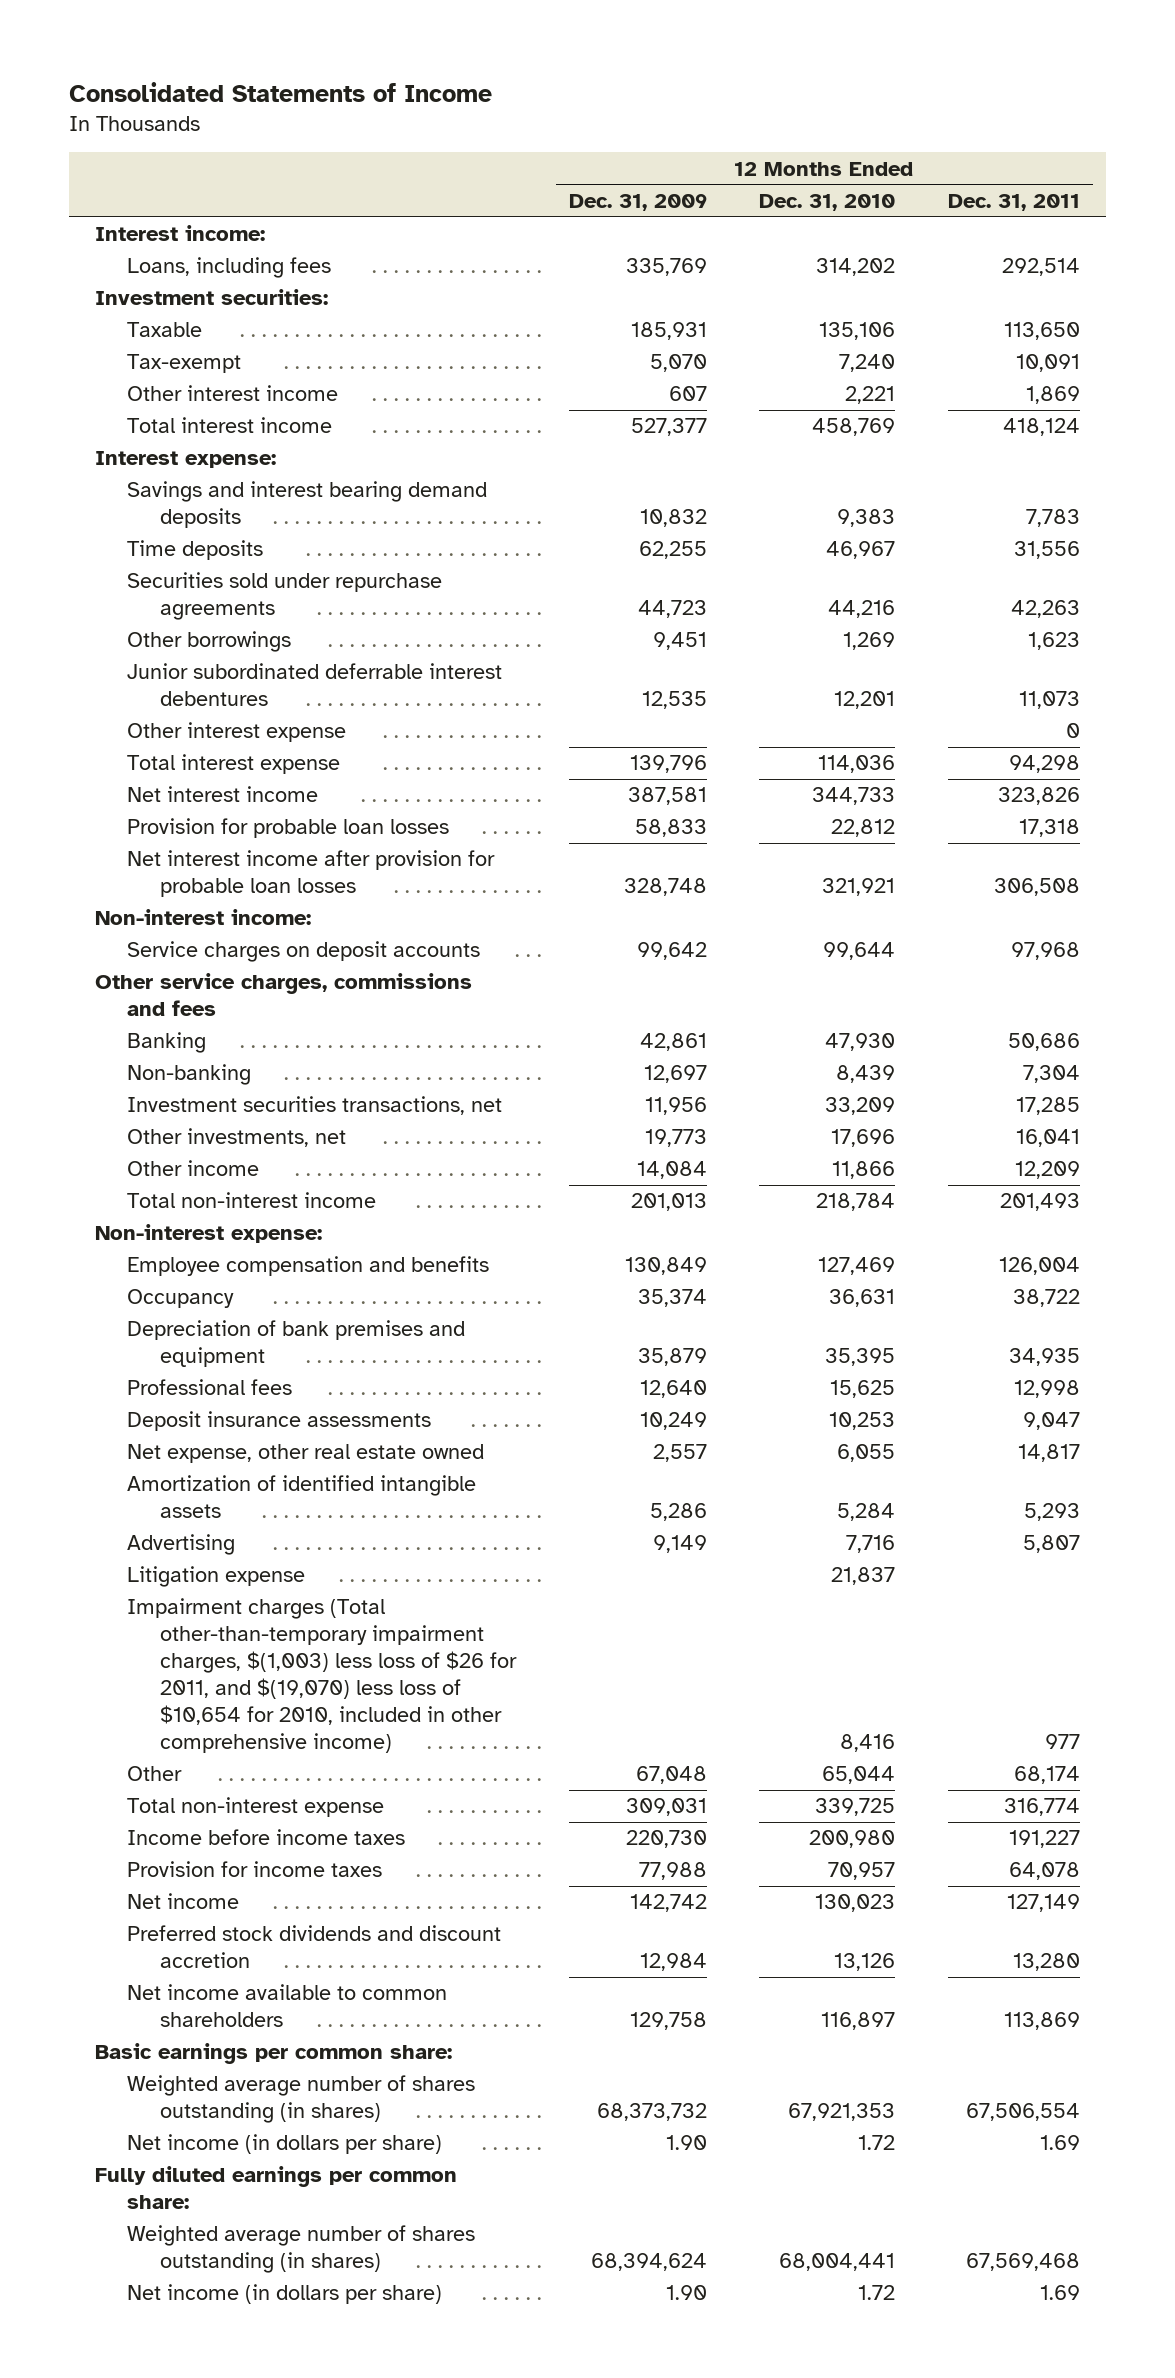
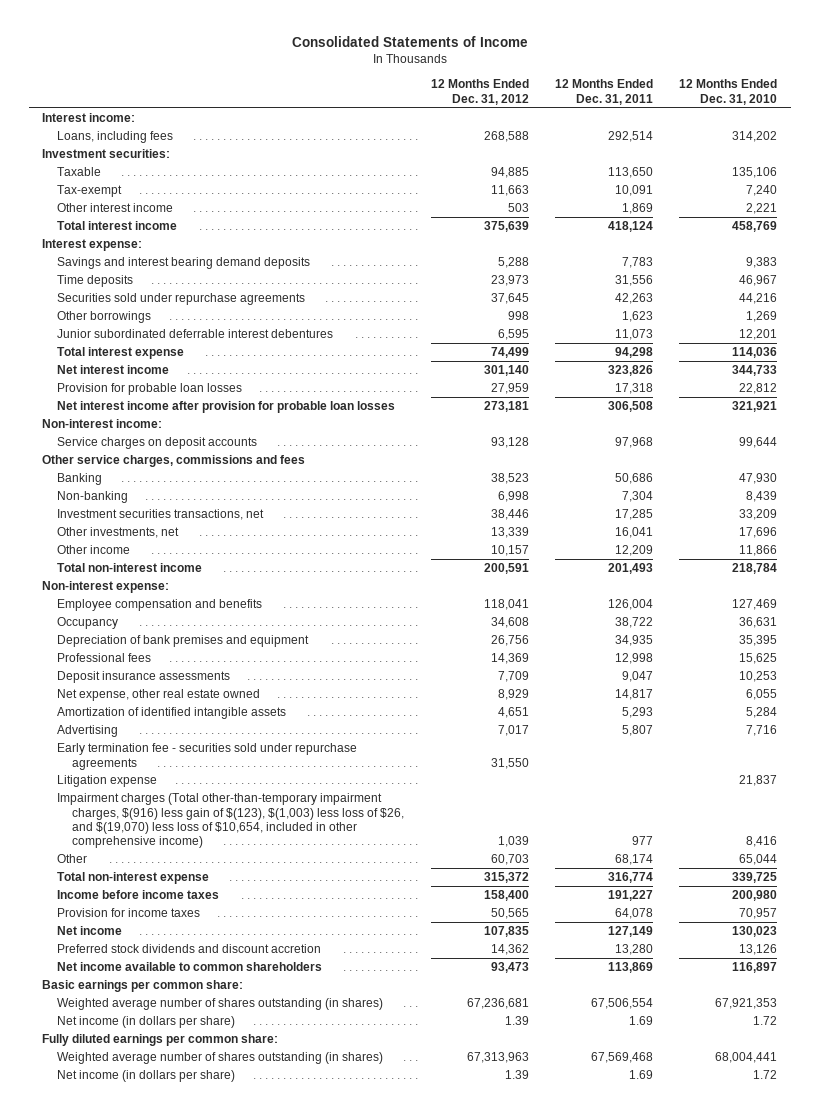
[568,194,707,212] Dec. 31, 2009 -> none
none -> [430,79,529,105] 12 Months Ended Dec. 31, 2012
[127,722,347,743] Other interest expense -> none
none -> [57,743,358,770] Early termination fee - securities sold under repurchase agreements
[127,1598,518,1754] Impairment charges (Total other-than-temporary impairment charges, $(1,003) less loss of $26 for 2011, and $(19,070) less loss of $10,654 for 2010, included in other comprehensive income) -> [57,793,405,849] Impairment charges (Total other-than-temporary impairment charges, $(916) less gain of $(123), $(1,003) less loss of $26, and $(19,070) less loss of $10,654, included in other comprehensive income)

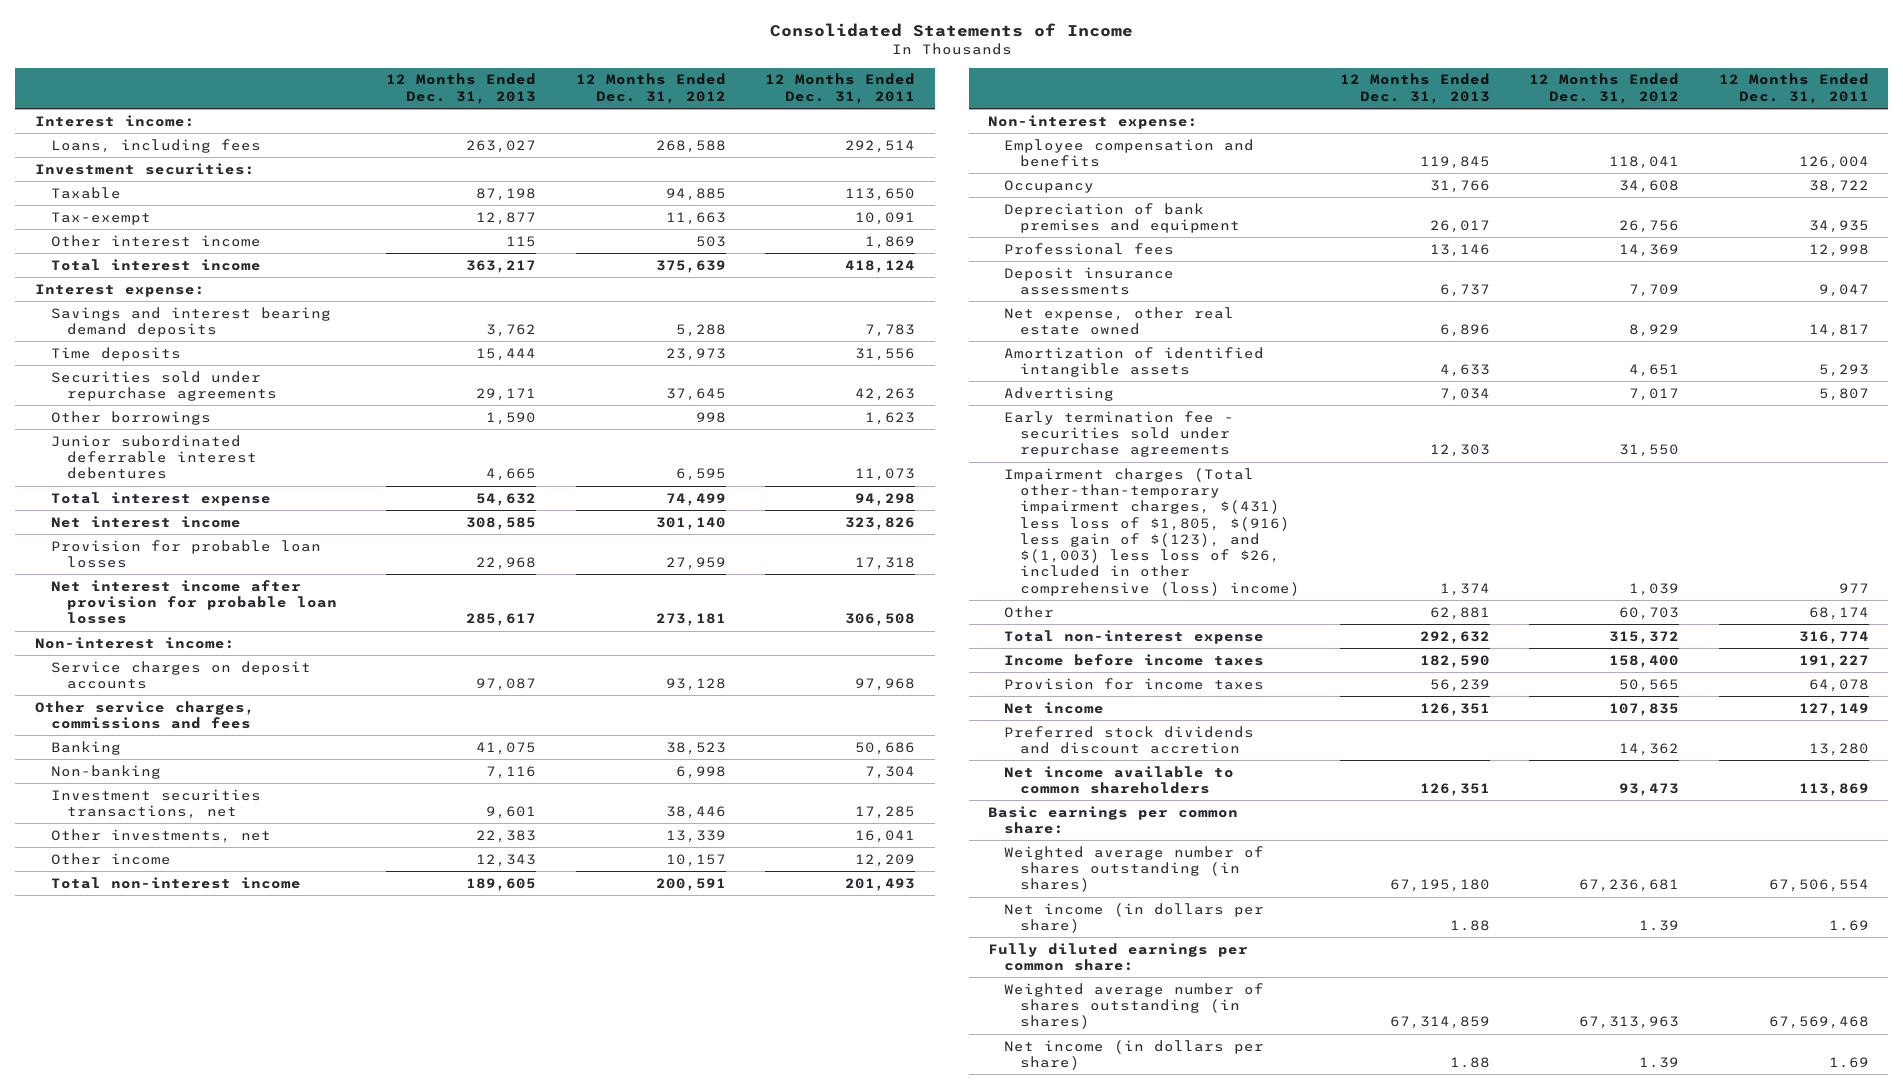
[679,79,778,105] 12 Months Ended Dec. 31, 2010 -> none
none -> [386,73,537,104] 12 Months Ended Dec. 31, 2013
[57,775,158,788] Litigation expense -> none
[57,793,405,849] Impairment charges (Total other-than-temporary impairment charges, $(916) less gain of $(123), $(1,003) less loss of $26, and $(19,070) less loss of $10,654, included in other comprehensive income) -> [1004,467,1301,596] Impairment charges (Total other-than-temporary impairment charges, $(431) less loss of $1,805, $(916) less gain of $(123), and $(1,003) less loss of $26, included in other comprehensive (loss) income)

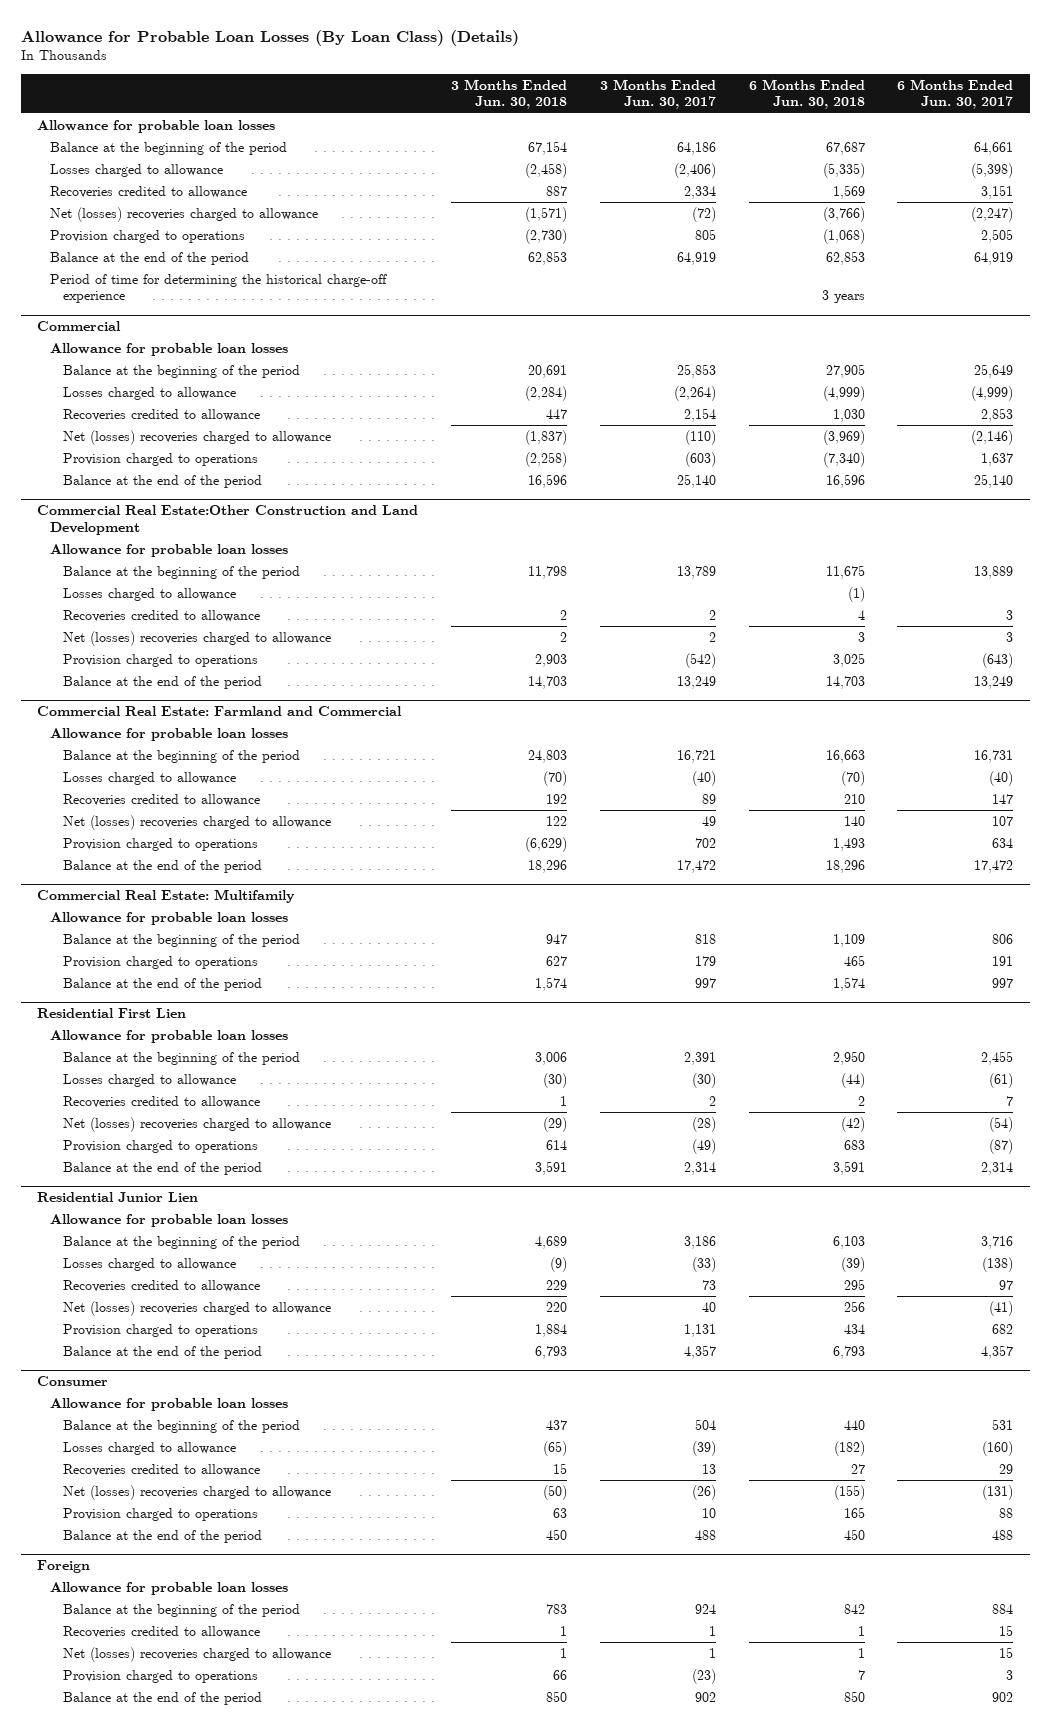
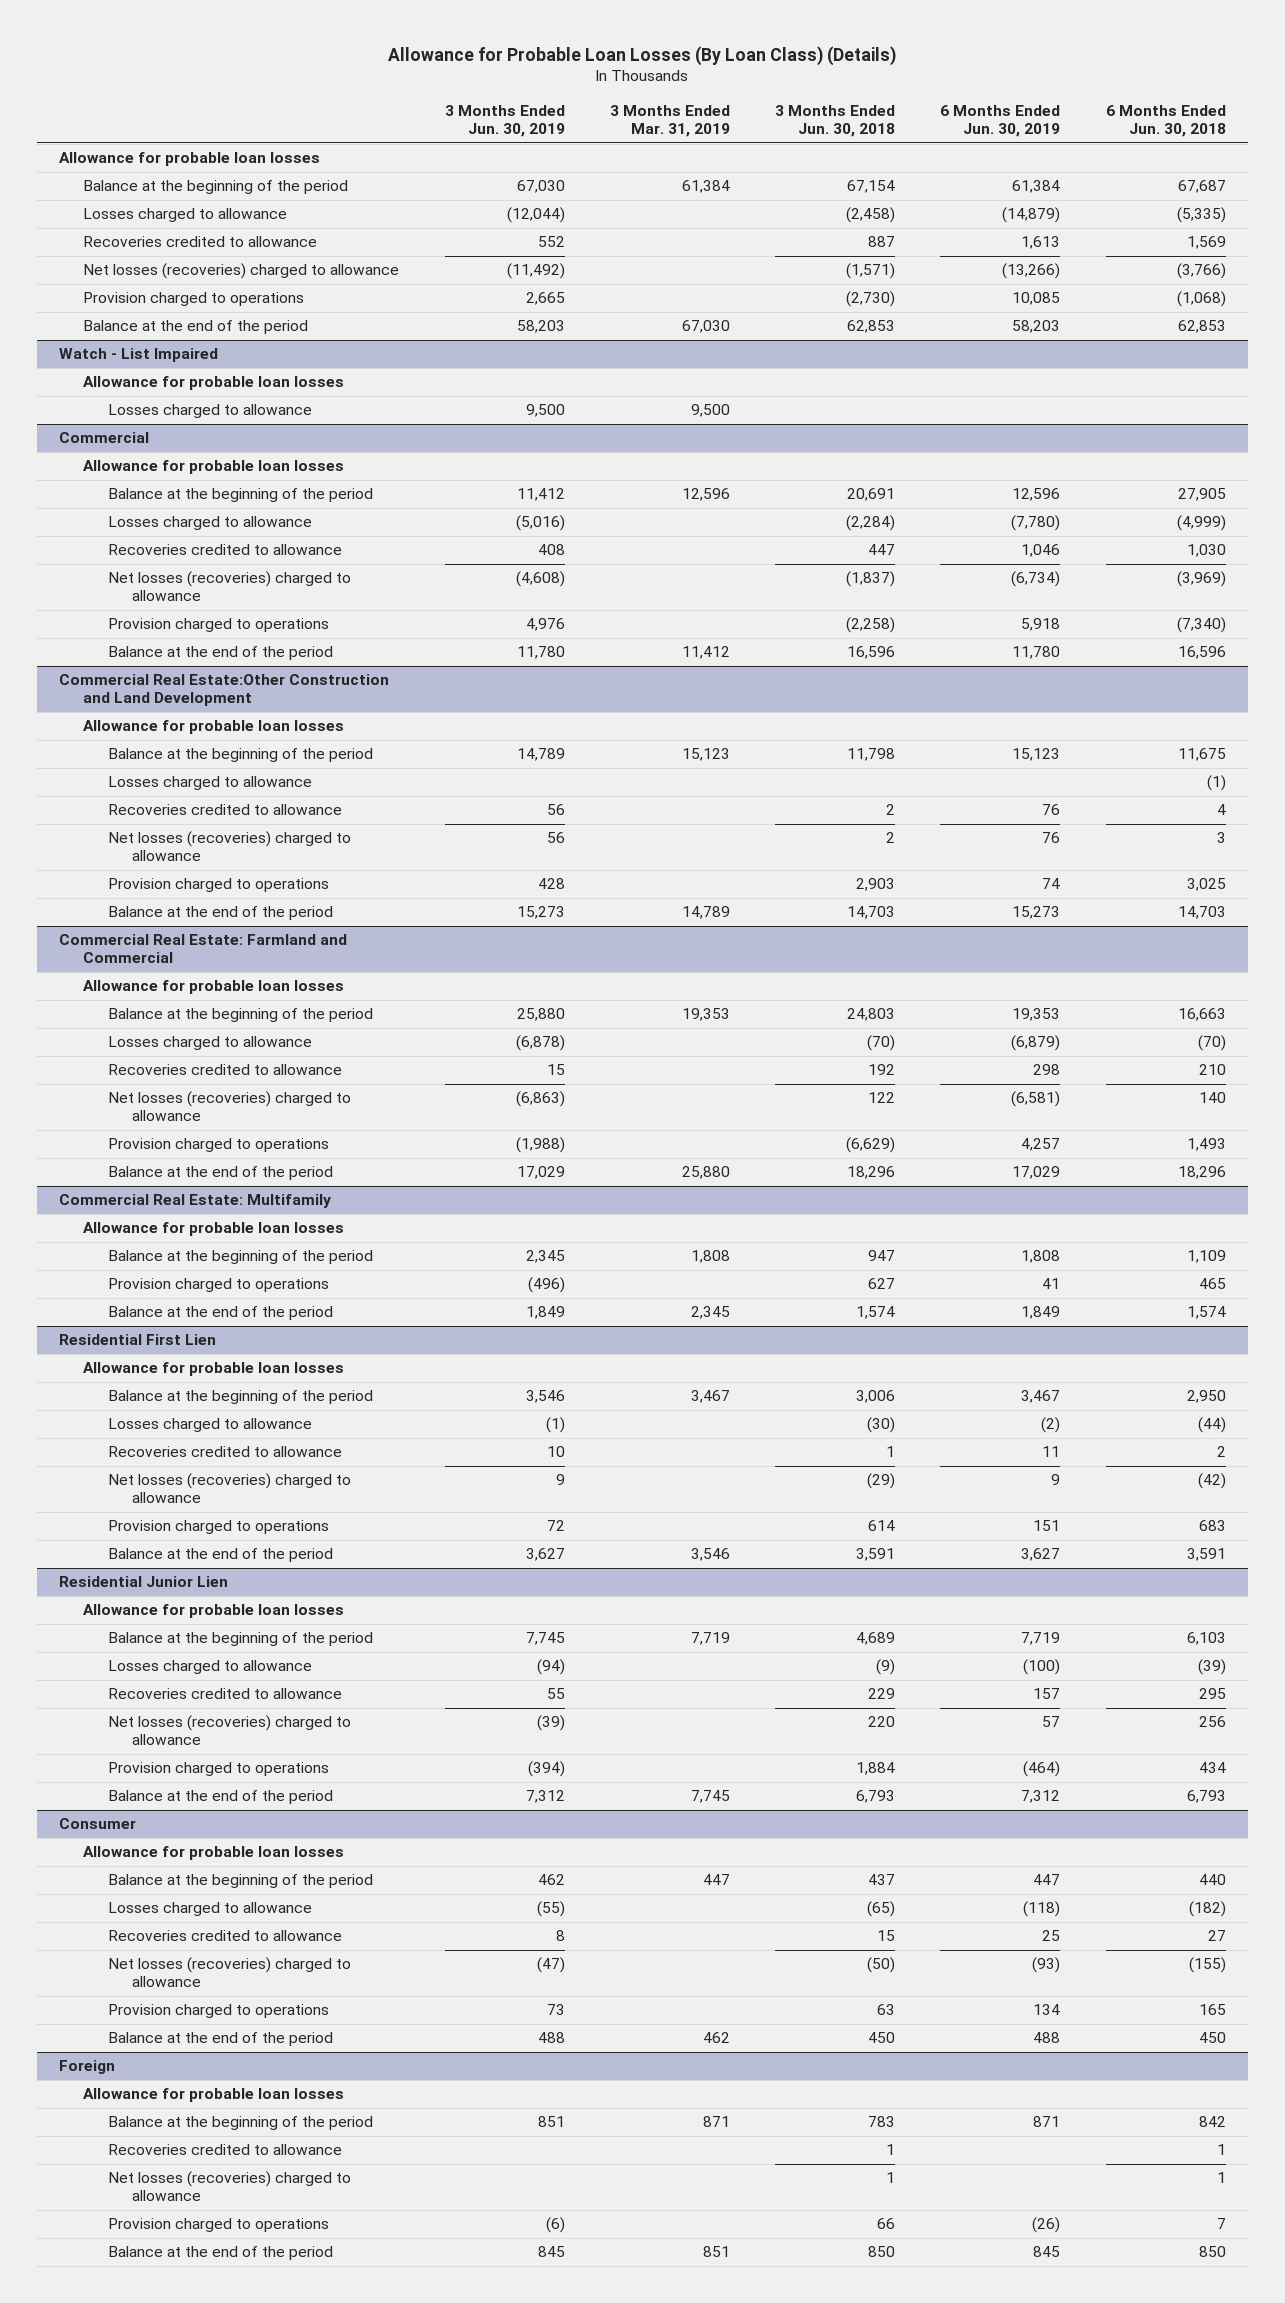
[599,78,716,110] 3 Months Ended Jun. 30, 2017 -> none
[897,78,1014,110] 6 Months Ended Jun. 30, 2017 -> none
none -> [444,105,565,138] 3 Months Ended Jun. 30, 2019
none -> [609,105,730,138] 3 Months Ended Mar. 31, 2019
none -> [940,105,1061,138] 6 Months Ended Jun. 30, 2019
[50,206,319,222] Net (losses) recoveries charged to allowance -> [83,263,400,280] Net losses (recoveries) charged to allowance
[50,273,388,304] Period of time for determining the historical charge-off experience -> none
none -> [59,348,219,363] Watch - List Impaired
none -> [83,376,345,391] Allowance for probable loan losses
none -> [107,404,312,419] Losses charged to allowance
[63,429,332,445] Net (losses) recoveries charged to allowance -> [107,571,351,602] Net losses (recoveries) charged to allowance
[63,630,332,646] Net (losses) recoveries charged to allowance -> [107,831,351,862] Net losses (recoveries) charged to allowance
[63,814,332,830] Net (losses) recoveries charged to allowance -> [107,1091,351,1122] Net losses (recoveries) charged to allowance
[63,1116,332,1132] Net (losses) recoveries charged to allowance -> [107,1473,351,1504] Net losses (recoveries) charged to allowance
[63,1300,332,1316] Net (losses) recoveries charged to allowance -> [107,1715,351,1746] Net losses (recoveries) charged to allowance
[63,1484,332,1500] Net (losses) recoveries charged to allowance -> [107,1957,351,1988] Net losses (recoveries) charged to allowance
[63,1646,332,1662] Net (losses) recoveries charged to allowance -> [107,2171,351,2202] Net losses (recoveries) charged to allowance

